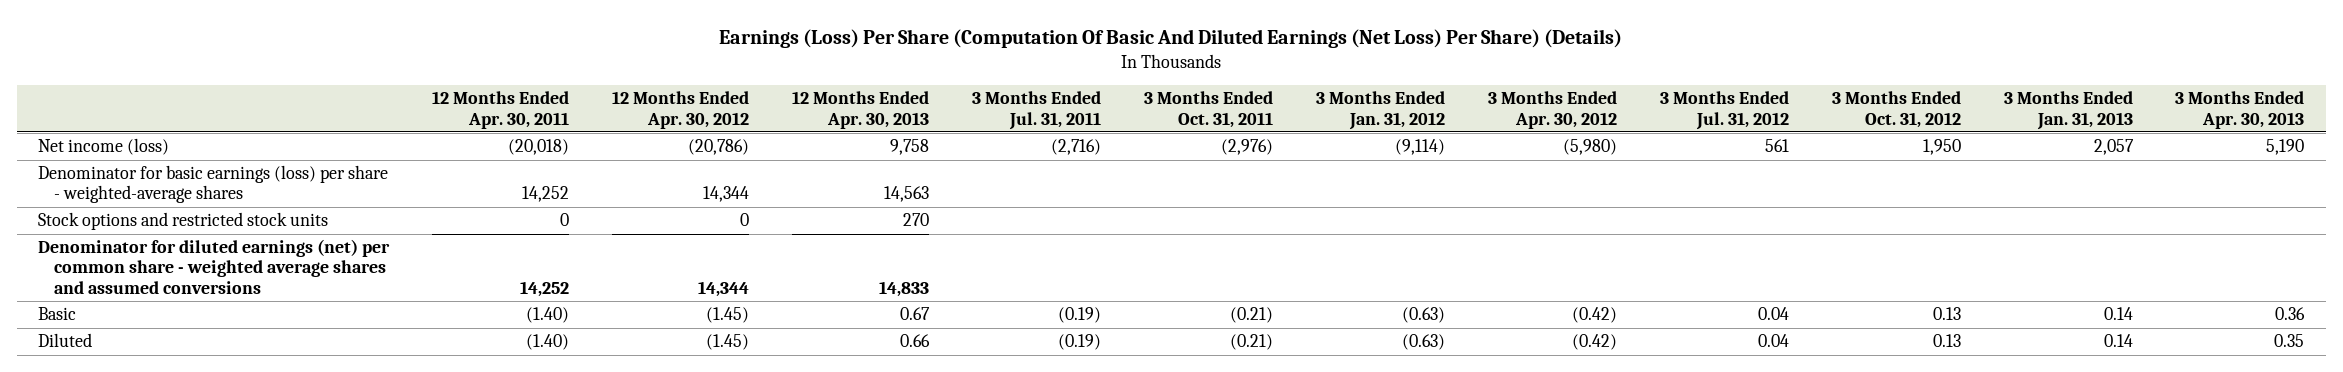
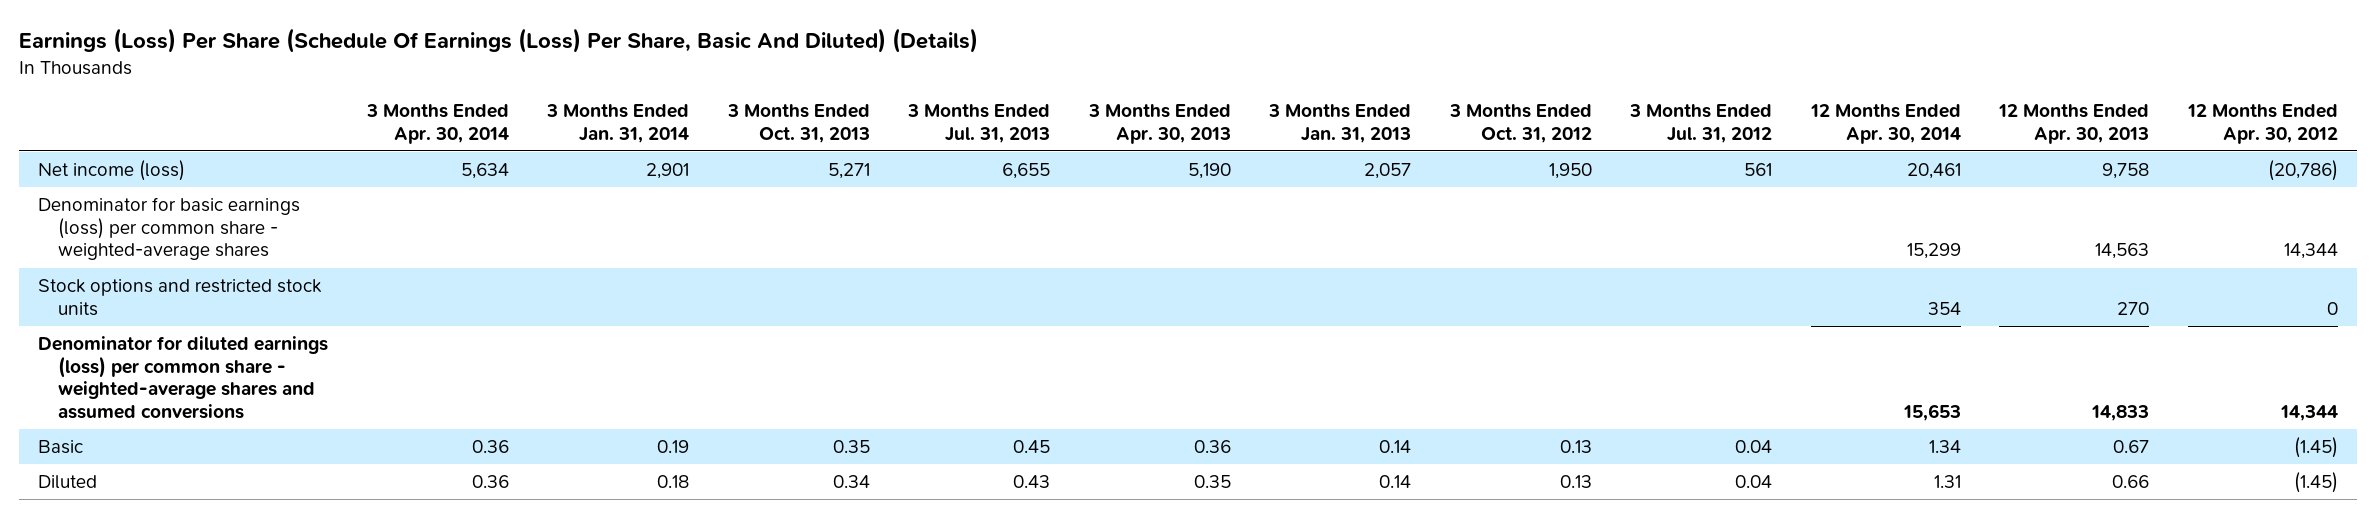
[719,29,1623,49] Earnings (Loss) Per Share (Computation Of Basic And Diluted Earnings (Net Loss) Per Share) (Details) -> [19,28,979,54] Earnings (Loss) Per Share (Schedule Of Earnings (Loss) Per Share, Basic And Diluted) (Details)
[432,91,570,129] 12 Months Ended Apr. 30, 2011 -> none
[972,91,1102,130] 3 Months Ended Jul. 31, 2011 -> none
[1143,91,1273,128] 3 Months Ended Oct. 31, 2011 -> none
[1315,91,1445,130] 3 Months Ended Jan. 31, 2012 -> none
[1487,91,1617,129] 3 Months Ended Apr. 30, 2012 -> none
none -> [365,103,509,144] 3 Months Ended Apr. 30, 2014
none -> [546,103,690,143] 3 Months Ended Jan. 31, 2014
none -> [726,103,870,143] 3 Months Ended Oct. 31, 2013
none -> [907,103,1051,143] 3 Months Ended Jul. 31, 2013
none -> [1809,103,1961,144] 12 Months Ended Apr. 30, 2014
[38,165,389,204] Denominator for basic earnings (loss) per share - weighted-average shares -> [38,197,301,261] Denominator for basic earnings (loss) per common share - weighted-average shares
[38,239,391,294] Denominator for diluted earnings (net) per common share - weighted average shares and assumed conversions -> [38,336,329,420] Denominator for diluted earnings (loss) per common share - weighted-average shares and assumed conversions

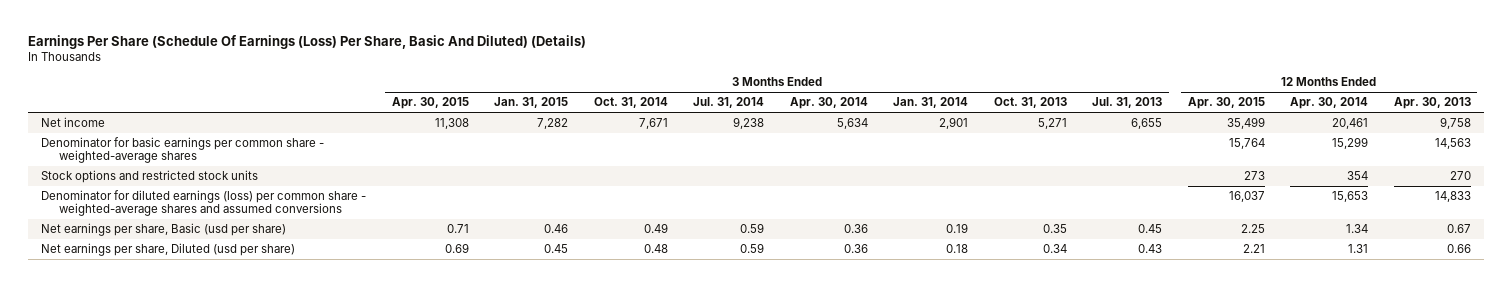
[19,28,979,54] Earnings (Loss) Per Share (Schedule Of Earnings (Loss) Per Share, Basic And Diluted) (Details) -> [28,34,587,49] Earnings Per Share (Schedule Of Earnings (Loss) Per Share, Basic And Diluted) (Details)
[1087,103,1231,144] 3 Months Ended Apr. 30, 2013 -> none
[1268,103,1412,143] 3 Months Ended Jan. 31, 2013 -> none
[1448,103,1592,143] 3 Months Ended Oct. 31, 2012 -> none
[1629,103,1773,143] 3 Months Ended Jul. 31, 2012 -> none
[2186,103,2338,144] 12 Months Ended Apr. 30, 2012 -> none
none -> [391,97,469,110] Apr. 30, 2015
none -> [494,97,569,109] Jan. 31, 2015
none -> [593,97,668,109] Oct. 31, 2014
none -> [693,97,765,109] Jul. 31, 2014
none -> [1187,97,1265,110] Apr. 30, 2015
[38,160,186,182] Net income (loss) -> [41,117,106,128] Net income
[38,197,301,261] Denominator for basic earnings (loss) per common share - weighted-average shares -> [41,137,325,164] Denominator for basic earnings per common share - weighted-average shares
[38,440,84,455] Basic -> [41,223,287,237] Net earnings per share, Basic (usd per share)
[38,475,98,490] Diluted -> [41,243,296,257] Net earnings per share, Diluted (usd per share)

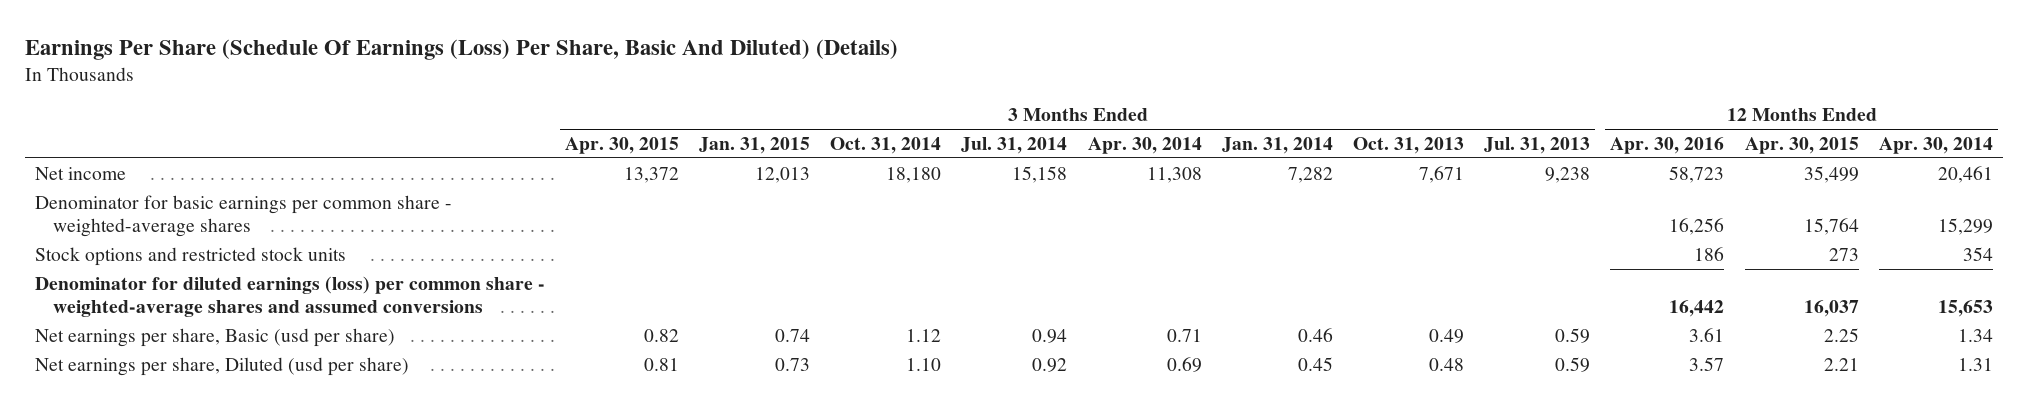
[1393,97,1471,110] Apr. 30, 2013 -> none
none -> [1610,136,1725,154] Apr. 30, 2016
[434,118,469,130] 11,308 -> [623,166,679,183] 13,372
[537,118,569,130] 7,282 -> [755,166,811,183] 12,013
[638,118,668,130] 7,671 -> [886,166,942,183] 18,180
[733,117,765,130] 9,238 -> [1012,165,1068,183] 15,158
[836,118,868,130] 5,634 -> [1146,166,1202,183] 11,308
[939,117,969,130] 2,901 -> [1287,166,1333,183] 7,282
[1037,118,1067,130] 5,271 -> [1419,165,1465,183] 7,671
[1131,118,1163,130] 6,655 -> [1545,166,1591,183] 9,238
[446,224,469,234] 0.71 -> [643,328,679,342] 0.82
[544,224,569,234] 0.46 -> [775,328,811,342] 0.74
[643,223,668,234] 0.49 -> [906,328,942,342] 1.12
[740,223,765,234] 0.59 -> [1032,328,1068,343] 0.94
[843,224,868,234] 0.36 -> [1166,328,1202,342] 0.71
[946,223,969,234] 0.19 -> [1297,327,1333,342] 0.46
[1042,224,1067,234] 0.35 -> [1429,328,1465,343] 0.49
[1138,224,1163,234] 0.45 -> [1555,327,1591,343] 0.59
[444,243,469,254] 0.69 -> [643,357,679,371] 0.81
[544,244,569,254] 0.45 -> [775,357,811,371] 0.73
[643,244,668,254] 0.48 -> [906,357,942,371] 1.10
[740,243,765,254] 0.59 -> [1032,357,1068,372] 0.92
[843,244,868,254] 0.36 -> [1166,356,1202,372] 0.69
[946,244,969,254] 0.18 -> [1297,356,1333,371] 0.45
[1042,244,1067,254] 0.34 -> [1429,357,1465,371] 0.48
[1138,244,1163,254] 0.43 -> [1555,356,1591,372] 0.59

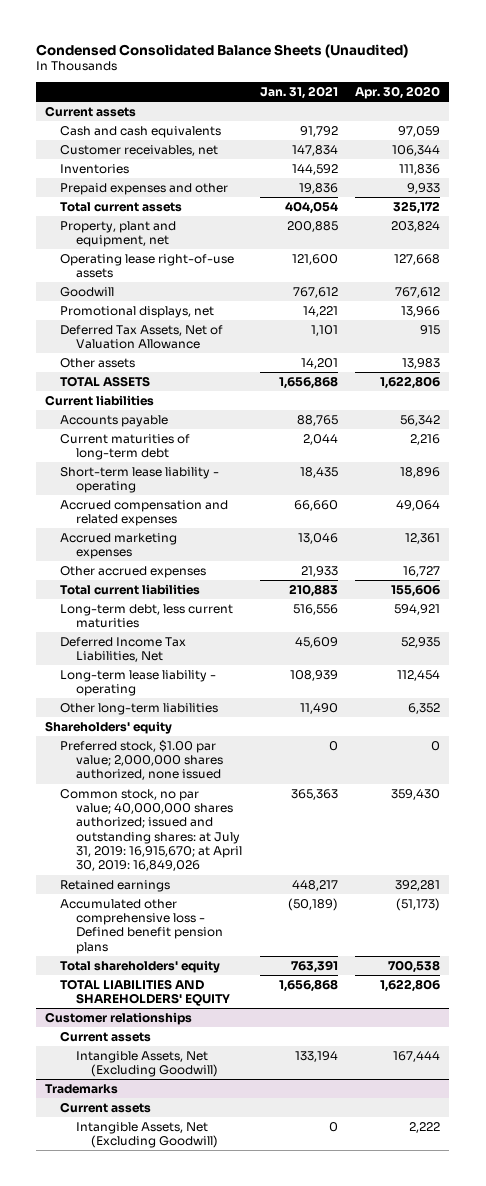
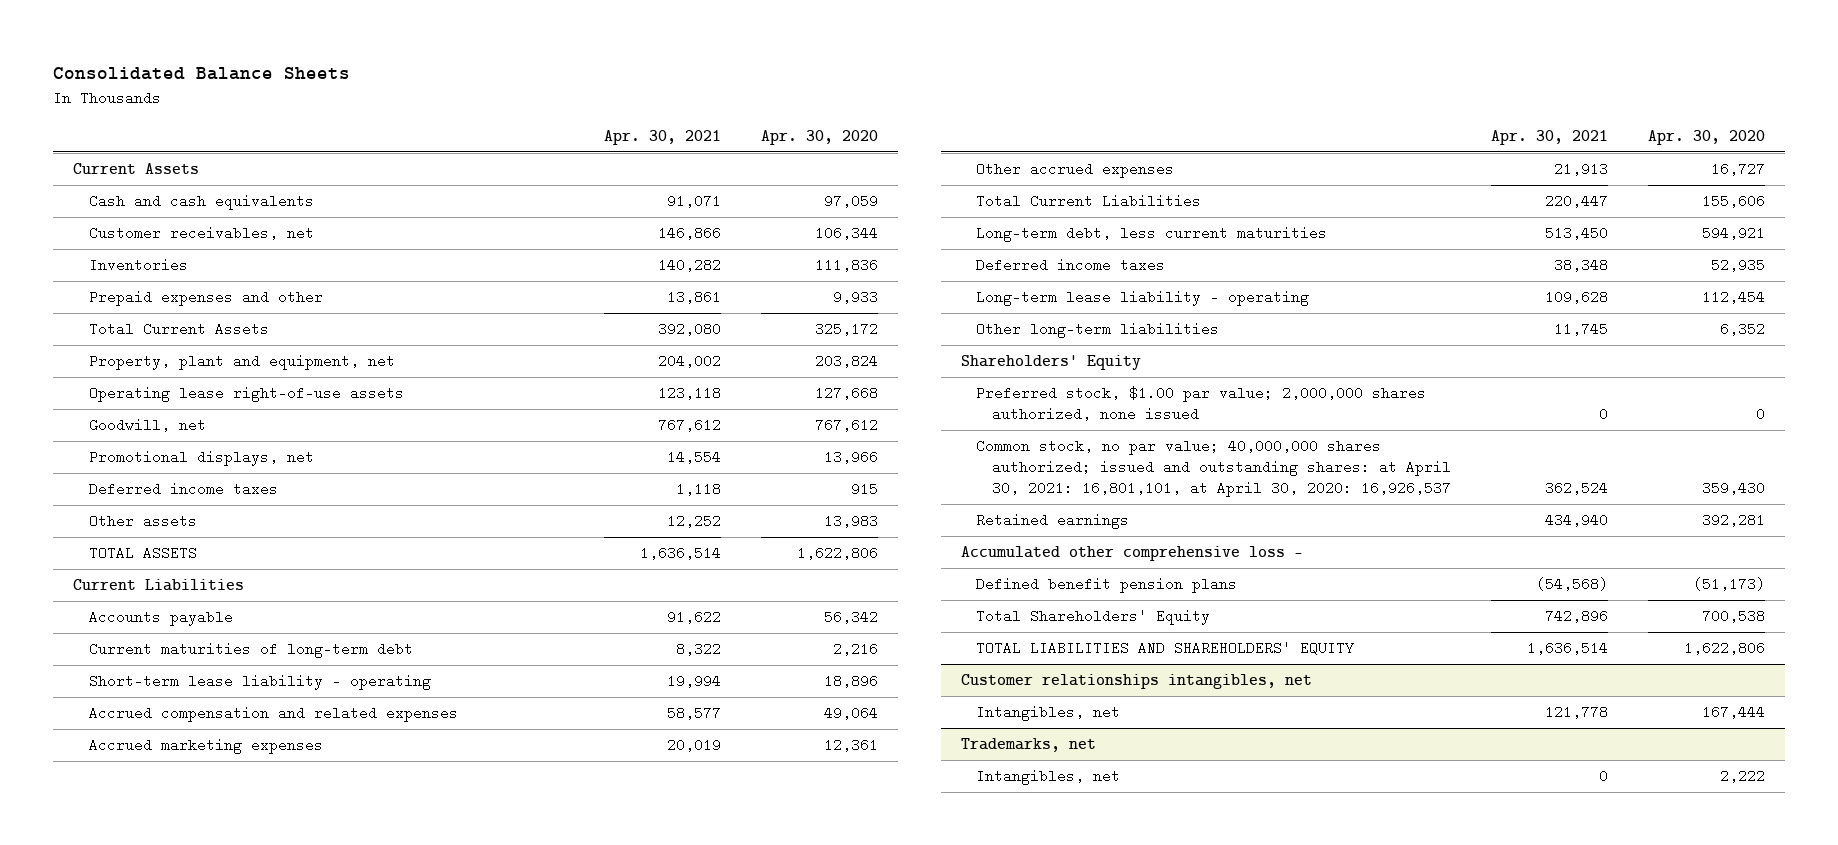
[36,43,409,58] Condensed Consolidated Balance Sheets (Unaudited) -> [52,67,350,81] Consolidated Balance Sheets
[259,86,338,100] Jan. 31, 2021 -> none
none -> [603,129,721,145] Apr. 30, 2021
[45,105,137,117] Current assets -> [72,163,199,175] Current Assets
[60,201,183,212] Total current assets -> [88,322,269,337] Total Current Assets
[60,286,115,297] Goodwill -> [88,418,206,433] Goodwill, net
[60,324,224,350] Deferred Tax Assets, Net of Valuation Allowance -> [88,482,278,497] Deferred income taxes
[45,394,155,406] Current liabilities -> [72,579,244,592] Current Liabilities
[60,583,201,595] Total current liabilities -> [976,194,1202,209] Total Current Liabilities
[60,636,187,663] Deferred Income Tax Liabilities, Net -> [976,258,1166,273] Deferred income taxes
[45,720,173,734] Shareholders' equity -> [960,355,1141,371] Shareholders' Equity
[60,788,242,872] Common stock, no par value; 40,000,000 shares authorized; issued and outstanding shares: at July 31, 2019: 16,915,670; at April 30, 2019: 16,849,026 -> [976,439,1452,498] Common stock, no par value; 40,000,000 shares authorized; issued and outstanding shares: at April 30, 2021: 16,801,101, at April 30, 2020: 16,926,537
none -> [960,546,1303,562] Accumulated other comprehensive loss -
[60,898,223,954] Accumulated other comprehensive loss - Defined benefit pension plans -> [976,577,1238,594] Defined benefit pension plans
[60,959,221,973] Total shareholders' equity -> [976,609,1211,626] Total Shareholders' Equity
[60,1030,152,1042] Current assets -> none
[60,1101,152,1113] Current assets -> none
[45,1011,193,1025] Customer relationships -> [960,674,1312,690] Customer relationships intangibles, net
[75,1050,218,1078] Intangible Assets, Net (Excluding Goodwill) -> [976,705,1121,722] Intangibles, net
[45,1083,119,1094] Trademarks -> [960,738,1096,753] Trademarks, net
[75,1121,218,1149] Intangible Assets, Net (Excluding Goodwill) -> [976,769,1121,786] Intangibles, net

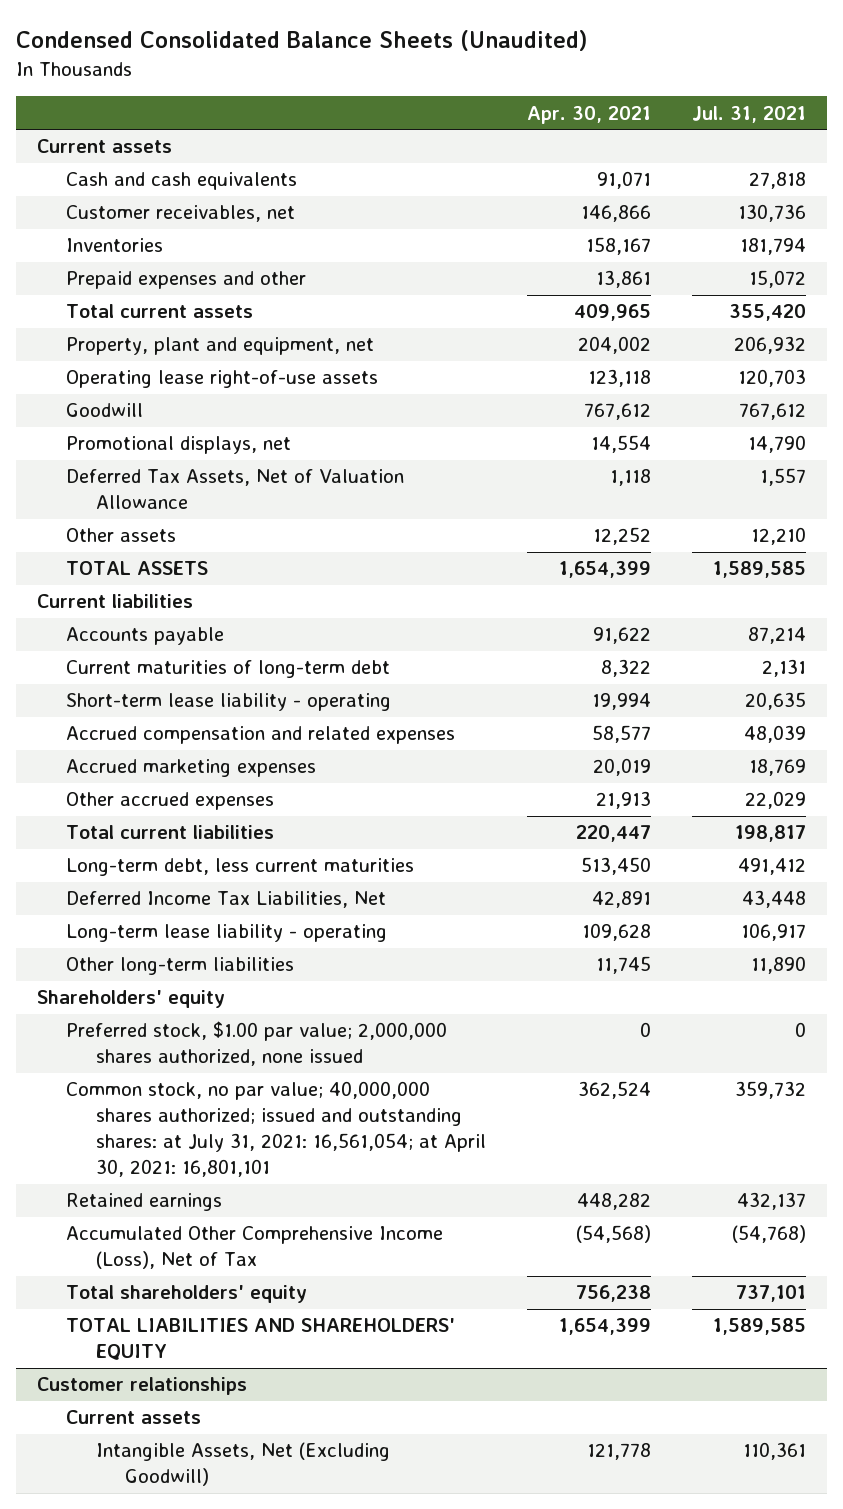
[52,67,350,81] Consolidated Balance Sheets -> [16,30,588,52] Condensed Consolidated Balance Sheets (Unaudited)
[760,129,878,145] Apr. 30, 2020 -> none
none -> [692,105,807,123] Jul. 31, 2021
[72,163,199,175] Current Assets -> [37,139,173,154] Current assets
[657,258,721,273] 140,282 -> [585,237,651,256] 158,167
[88,322,269,337] Total Current Assets -> [66,304,254,319] Total current assets
[657,322,721,337] 392,080 -> [573,304,651,322] 409,965
[88,418,206,433] Goodwill, net -> [66,403,144,418] Goodwill
[88,482,278,497] Deferred income taxes -> [66,469,405,510] Deferred Tax Assets, Net of Valuation Allowance
[639,546,721,561] 1,636,514 -> [558,561,651,579] 1,654,399
[72,579,244,592] Current Liabilities -> [37,594,194,609] Current liabilities
[976,194,1202,209] Total Current Liabilities -> [66,825,275,840] Total current liabilities
[976,258,1166,273] Deferred income taxes -> [66,891,387,909] Deferred Income Tax Liabilities, Net
[1554,258,1609,273] 38,348 -> [591,891,651,909] 42,891
[960,355,1141,371] Shareholders' Equity -> [37,990,226,1009] Shareholders' equity
[960,546,1303,562] Accumulated other comprehensive loss - -> none
[960,738,1096,753] Trademarks, net -> none
[976,769,1121,786] Intangibles, net -> none
[976,439,1452,498] Common stock, no par value; 40,000,000 shares authorized; issued and outstanding shares: at April 30, 2021: 16,801,101, at April 30, 2020: 16,926,537 -> [66,1081,486,1178] Common stock, no par value; 40,000,000 shares authorized; issued and outstanding shares: at July 31, 2021: 16,561,054; at April 30, 2021: 16,801,101
[1545,513,1609,528] 434,940 -> [576,1193,651,1211] 448,282
[976,577,1238,594] Defined benefit pension plans -> [66,1226,444,1270] Accumulated Other Comprehensive Income (Loss), Net of Tax
[976,609,1211,626] Total Shareholders' Equity -> [66,1285,308,1304] Total shareholders' equity
[1545,609,1609,624] 742,896 -> [575,1285,651,1303] 756,238
[1527,641,1609,656] 1,636,514 -> [558,1318,651,1336] 1,654,399
[960,674,1312,690] Customer relationships intangibles, net -> [37,1377,248,1396] Customer relationships
none -> [66,1410,202,1425] Current assets
[976,705,1121,722] Intangibles, net -> [95,1442,390,1487] Intangible Assets, Net (Excluding Goodwill)

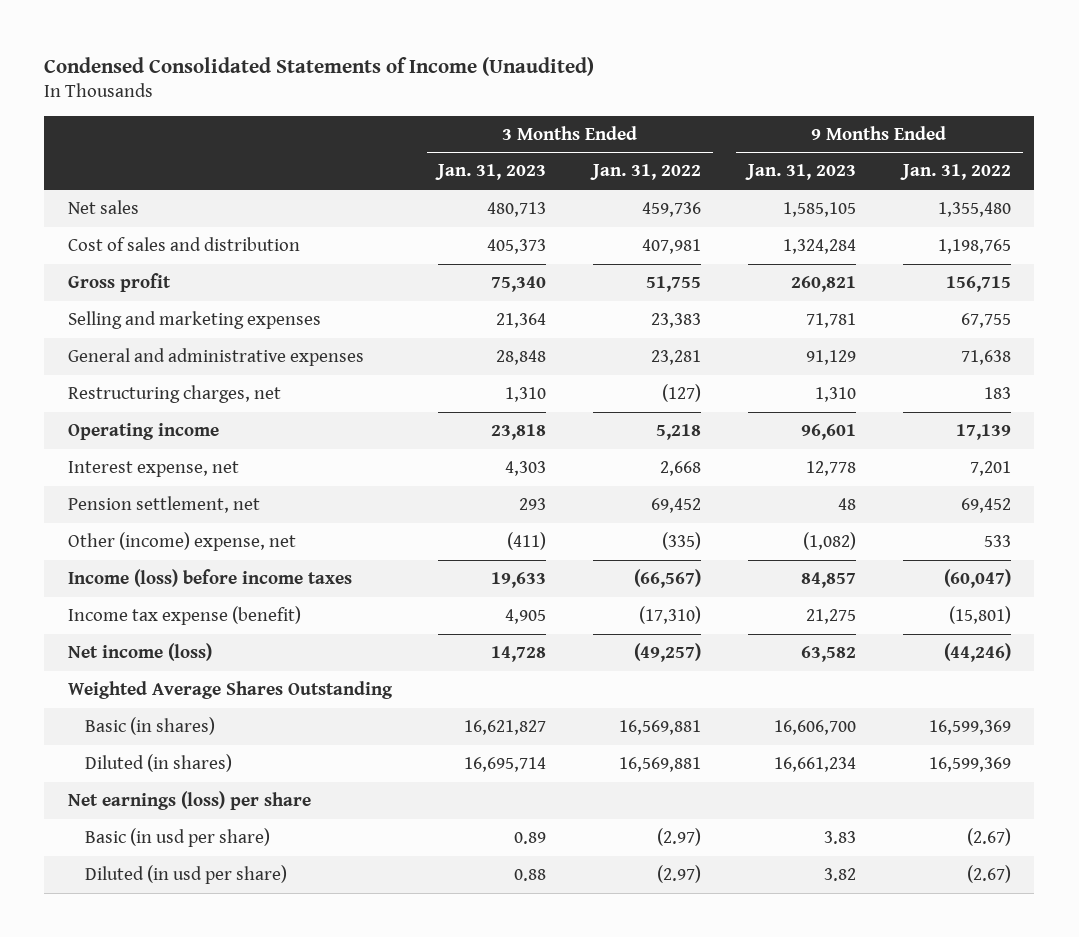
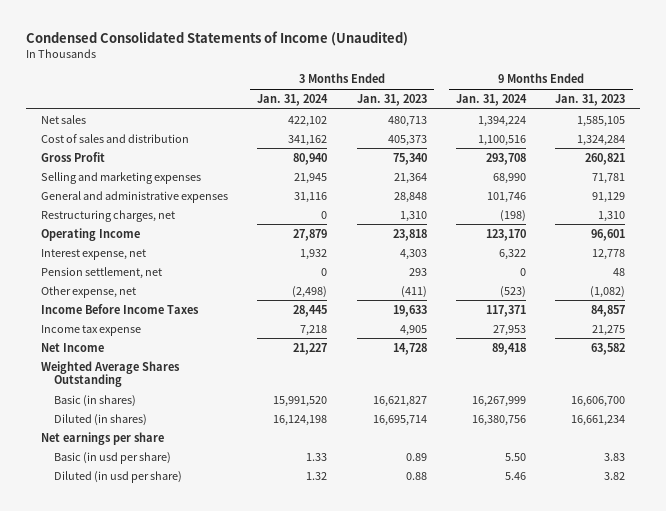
[590,164,702,181] Jan. 31, 2022 -> none
[899,164,1011,181] Jan. 31, 2022 -> none
none -> [257,93,329,106] Jan. 31, 2024
none -> [455,93,527,106] Jan. 31, 2024
[67,273,171,293] Gross profit -> [40,151,105,162] Gross Profit
[67,423,219,441] Operating income -> [40,227,140,241] Operating Income
[67,532,296,552] Other (income) expense, net -> [40,285,136,298] Other expense, net
[67,569,352,588] Income (loss) before income taxes -> [40,303,199,314] Income Before Income Taxes
[67,606,301,626] Income tax expense (benefit) -> [40,324,141,336] Income tax expense
[67,643,212,662] Net income (loss) -> [40,342,104,352] Net Income
[67,791,311,811] Net earnings (loss) per share -> [40,431,164,445] Net earnings per share

